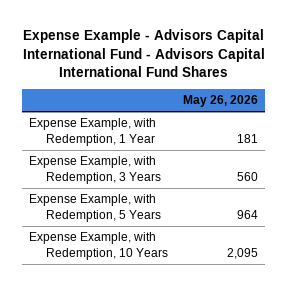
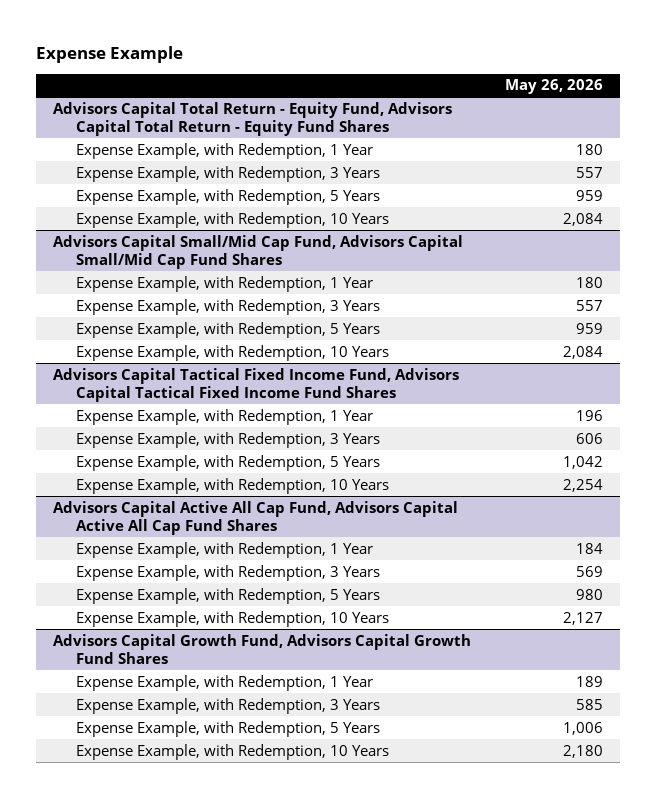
[22,29,265,78] Expense Example - Advisors Capital International Fund - Advisors Capital International Fund Shares -> [35,45,183,63] Expense Example
none -> [52,101,452,137] Advisors Capital Total Return - Equity Fund, Advisors Capital Total Return - Equity Fund Shares
[236,133,258,143] 181 -> [576,143,604,155] 180
[236,171,258,181] 560 -> [576,166,604,178] 557
[236,209,258,219] 964 -> [576,189,604,201] 959
[226,247,258,259] 2,095 -> [563,212,604,226] 2,084
none -> [52,234,463,270] Advisors Capital Small/Mid Cap Fund, Advisors Capital Small/Mid Cap Fund Shares
none -> [75,275,373,292] Expense Example, with Redemption, 1 Year
none -> [75,298,380,315] Expense Example, with Redemption, 3 Years
none -> [75,321,380,338] Expense Example, with Redemption, 5 Years
none -> [75,344,389,361] Expense Example, with Redemption, 10 Years
none -> [52,367,459,403] Advisors Capital Tactical Fixed Income Fund, Advisors Capital Tactical Fixed Income Fund Shares
none -> [75,408,373,425] Expense Example, with Redemption, 1 Year
none -> [75,431,380,448] Expense Example, with Redemption, 3 Years
none -> [75,454,380,471] Expense Example, with Redemption, 5 Years
none -> [75,477,389,494] Expense Example, with Redemption, 10 Years
none -> [52,500,458,536] Advisors Capital Active All Cap Fund, Advisors Capital Active All Cap Fund Shares
none -> [75,541,373,558] Expense Example, with Redemption, 1 Year
none -> [75,564,380,581] Expense Example, with Redemption, 3 Years
none -> [75,587,380,604] Expense Example, with Redemption, 5 Years
none -> [75,610,389,627] Expense Example, with Redemption, 10 Years
none -> [52,633,471,665] Advisors Capital Growth Fund, Advisors Capital Growth Fund Shares
none -> [75,674,373,691] Expense Example, with Redemption, 1 Year
none -> [75,697,380,714] Expense Example, with Redemption, 3 Years
none -> [75,720,380,737] Expense Example, with Redemption, 5 Years
none -> [75,743,389,760] Expense Example, with Redemption, 10 Years

